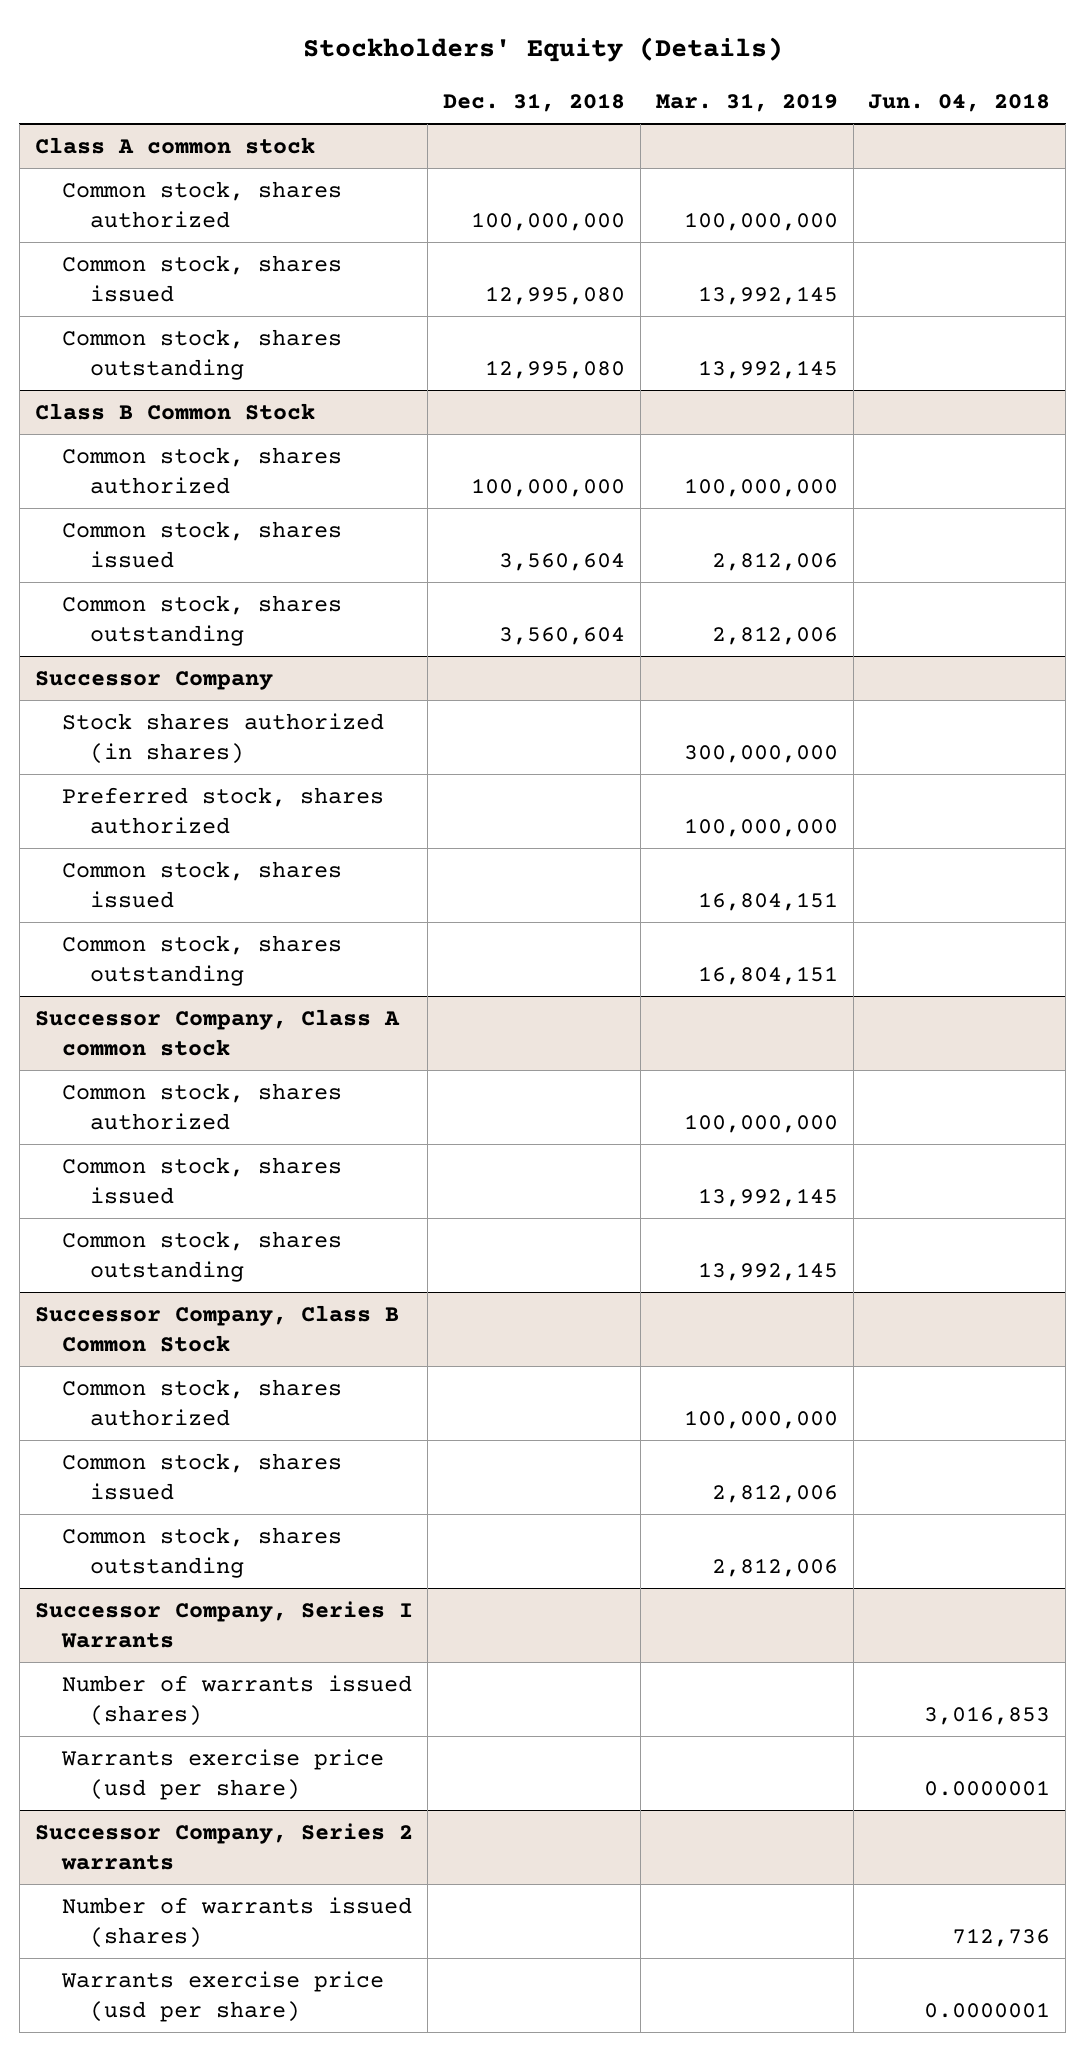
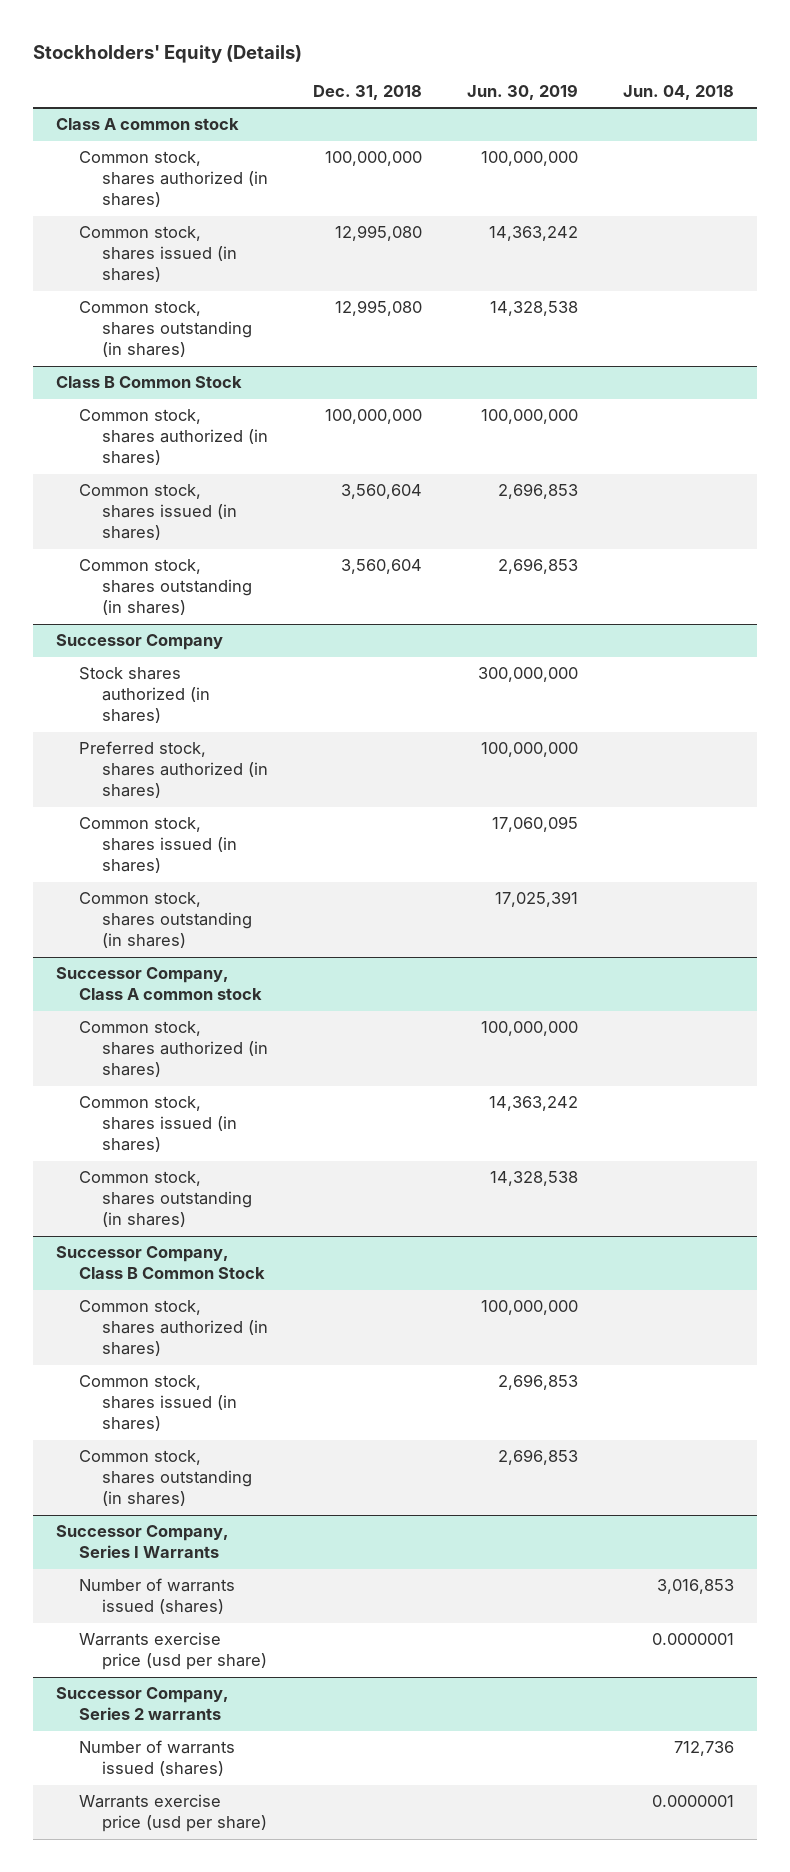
[655,93,838,113] Mar. 31, 2019 -> none
none -> [467,84,579,101] Jun. 30, 2019
[62,180,343,228] Common stock, shares authorized -> [78,151,268,208] Common stock, shares authorized (in shares)
[62,254,343,302] Common stock, shares issued -> [78,226,237,283] Common stock, shares issued (in shares)
[62,328,343,380] Common stock, shares outstanding -> [78,301,252,358] Common stock, shares outstanding (in shares)
[62,446,343,494] Common stock, shares authorized -> [78,409,268,466] Common stock, shares authorized (in shares)
[62,520,343,568] Common stock, shares issued -> [78,484,237,541] Common stock, shares issued (in shares)
[62,594,343,646] Common stock, shares outstanding -> [78,559,252,616] Common stock, shares outstanding (in shares)
[62,786,385,834] Preferred stock, shares authorized -> [78,741,268,799] Preferred stock, shares authorized (in shares)
[62,860,343,908] Common stock, shares issued -> [78,817,237,874] Common stock, shares issued (in shares)
[62,934,343,986] Common stock, shares outstanding -> [78,892,252,949] Common stock, shares outstanding (in shares)
[62,1082,343,1130] Common stock, shares authorized -> [78,1021,268,1078] Common stock, shares authorized (in shares)
[62,1156,343,1204] Common stock, shares issued -> [78,1096,237,1153] Common stock, shares issued (in shares)
[62,1230,343,1282] Common stock, shares outstanding -> [78,1171,252,1228] Common stock, shares outstanding (in shares)
[62,1378,343,1426] Common stock, shares authorized -> [78,1300,268,1357] Common stock, shares authorized (in shares)
[62,1452,343,1500] Common stock, shares issued -> [78,1375,237,1432] Common stock, shares issued (in shares)
[62,1526,343,1578] Common stock, shares outstanding -> [78,1450,252,1507] Common stock, shares outstanding (in shares)

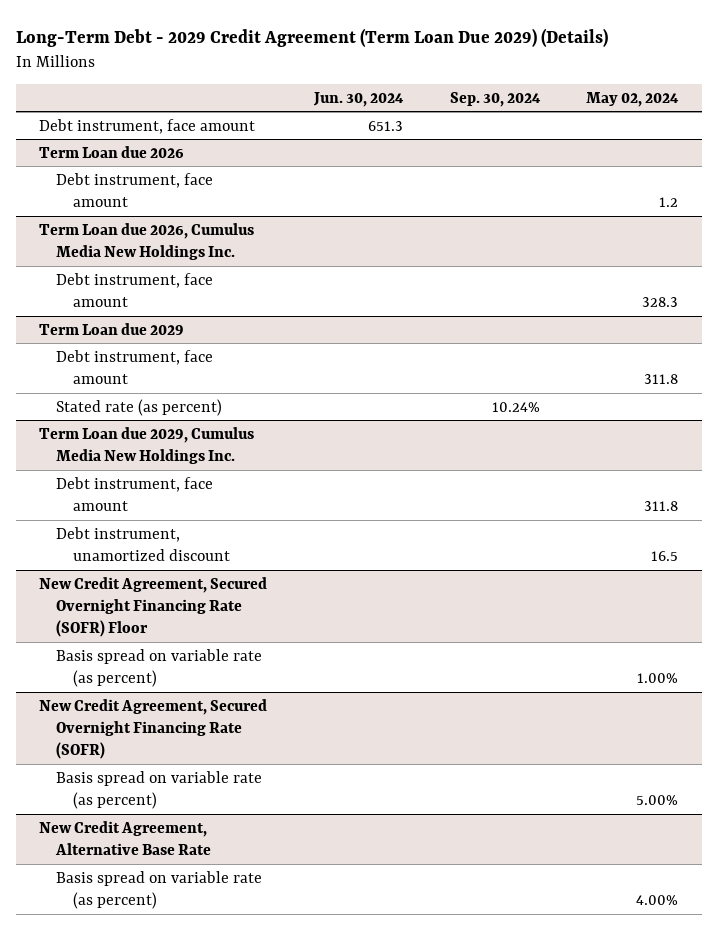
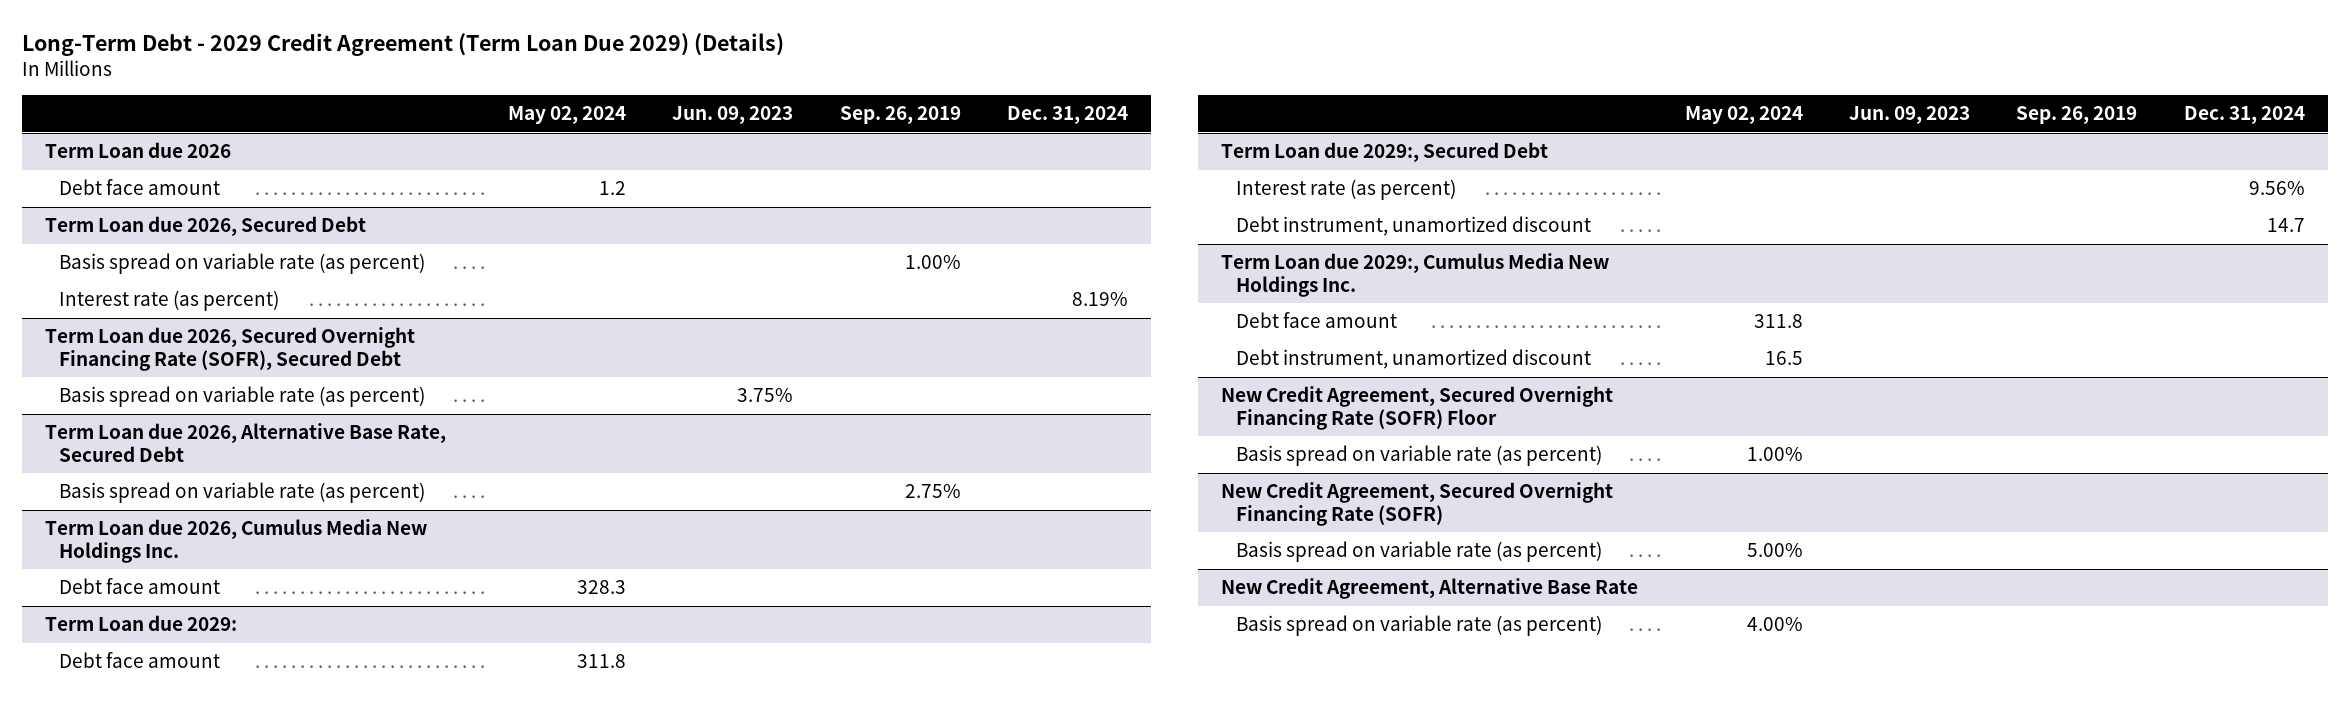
[312,91,404,107] Jun. 30, 2024 -> none
[449,91,541,107] Sep. 30, 2024 -> none
none -> [672,106,794,125] Jun. 09, 2023
none -> [839,106,961,125] Sep. 26, 2019
none -> [1006,106,1128,125] Dec. 31, 2024
[39,118,256,134] Debt instrument, face amount -> none
[56,172,214,207] Debt instrument, face amount -> [59,179,221,196] Debt face amount
none -> [44,216,366,237] Term Loan due 2026, Secured Debt
none -> [59,253,426,275] Basis spread on variable rate (as percent)
none -> [59,290,280,312] Interest rate (as percent)
none -> [44,327,415,371] Term Loan due 2026, Secured Overnight Financing Rate (SOFR), Secured Debt
none -> [59,386,426,408] Basis spread on variable rate (as percent)
none -> [44,423,446,462] Term Loan due 2026, Alternative Base Rate, Secured Debt
none -> [59,482,426,504] Basis spread on variable rate (as percent)
[56,398,223,416] Stated rate (as percent) -> none
[56,272,214,307] Debt instrument, face amount -> [59,578,221,595] Debt face amount
[39,322,185,335] Term Loan due 2029 -> [44,615,237,632] Term Loan due 2029:
[56,349,214,384] Debt instrument, face amount -> [59,652,221,669] Debt face amount
none -> [1221,142,1549,163] Term Loan due 2029:, Secured Debt
none -> [1236,179,1457,201] Interest rate (as percent)
none -> [1236,216,1592,237] Debt instrument, unamortized discount
[39,426,255,464] Term Loan due 2029, Cumulus Media New Holdings Inc. -> [1221,253,1610,297] Term Loan due 2029:, Cumulus Media New Holdings Inc.
[56,476,214,511] Debt instrument, face amount -> [1236,312,1398,329] Debt face amount

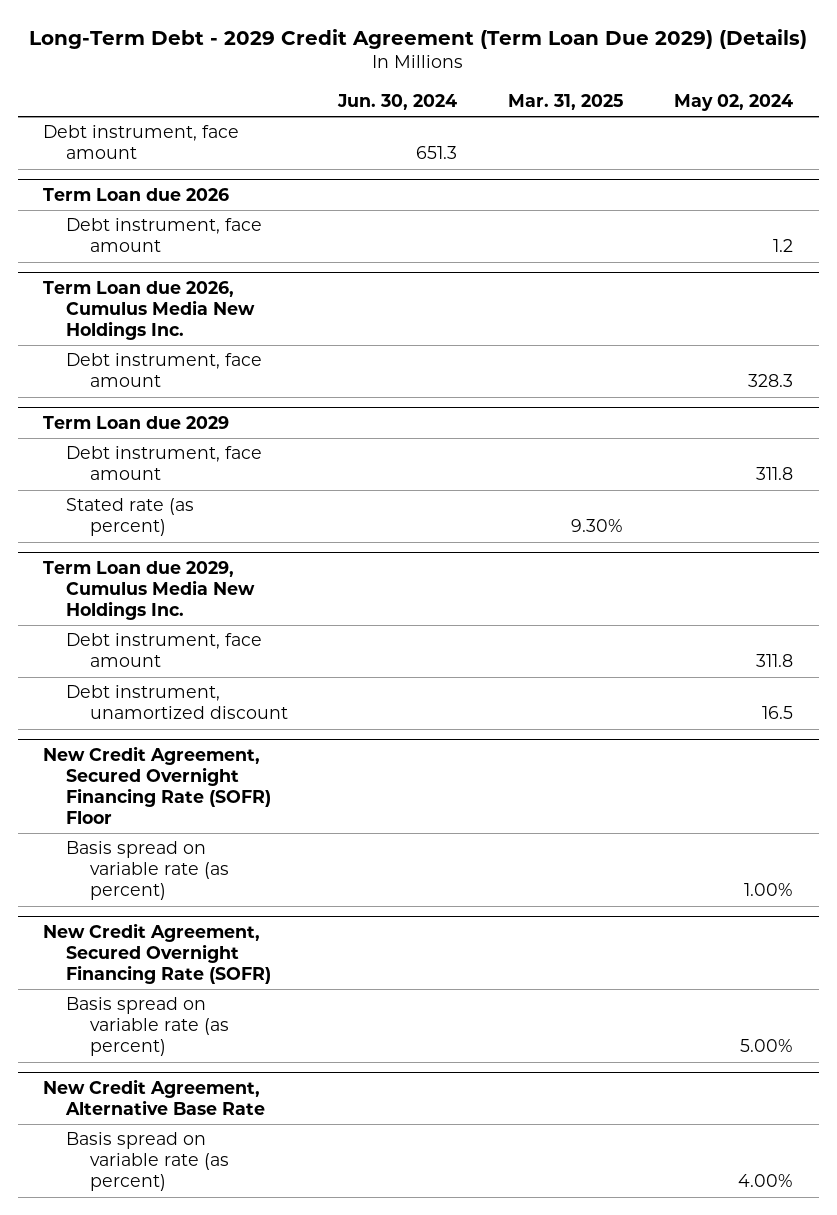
[672,106,794,125] Jun. 09, 2023 -> none
[839,106,961,125] Sep. 26, 2019 -> none
[1006,106,1128,125] Dec. 31, 2024 -> none
none -> [337,94,458,111] Jun. 30, 2024
none -> [508,94,624,111] Mar. 31, 2025
none -> [43,125,240,160] Debt instrument, face amount
[44,216,366,237] Term Loan due 2026, Secured Debt -> none
[59,253,426,275] Basis spread on variable rate (as percent) -> none
[59,290,280,312] Interest rate (as percent) -> none
[44,327,415,371] Term Loan due 2026, Secured Overnight Financing Rate (SOFR), Secured Debt -> none
[59,386,426,408] Basis spread on variable rate (as percent) -> none
[44,423,446,462] Term Loan due 2026, Alternative Base Rate, Secured Debt -> none
[59,482,426,504] Basis spread on variable rate (as percent) -> none
[59,179,221,196] Debt face amount -> [66,218,263,253] Debt instrument, face amount
[1221,142,1549,163] Term Loan due 2029:, Secured Debt -> none
[1236,179,1457,201] Interest rate (as percent) -> none
[1236,216,1592,237] Debt instrument, unamortized discount -> none
[59,578,221,595] Debt face amount -> [66,353,263,388] Debt instrument, face amount
[44,615,237,632] Term Loan due 2029: -> [43,415,230,429] Term Loan due 2029
[59,652,221,669] Debt face amount -> [66,446,263,481] Debt instrument, face amount
none -> [66,498,195,537] Stated rate (as percent)
[1221,253,1610,297] Term Loan due 2029:, Cumulus Media New Holdings Inc. -> [43,560,256,620] Term Loan due 2029, Cumulus Media New Holdings Inc.
[1236,312,1398,329] Debt face amount -> [66,633,263,668] Debt instrument, face amount

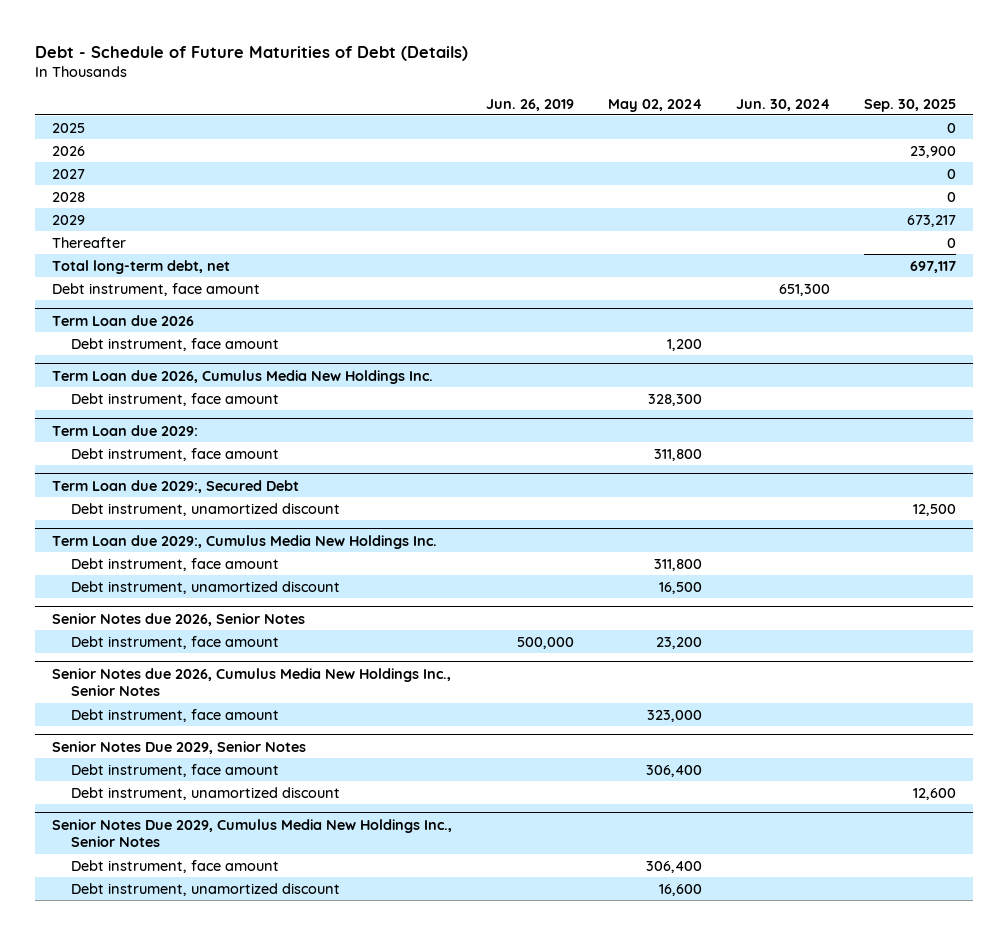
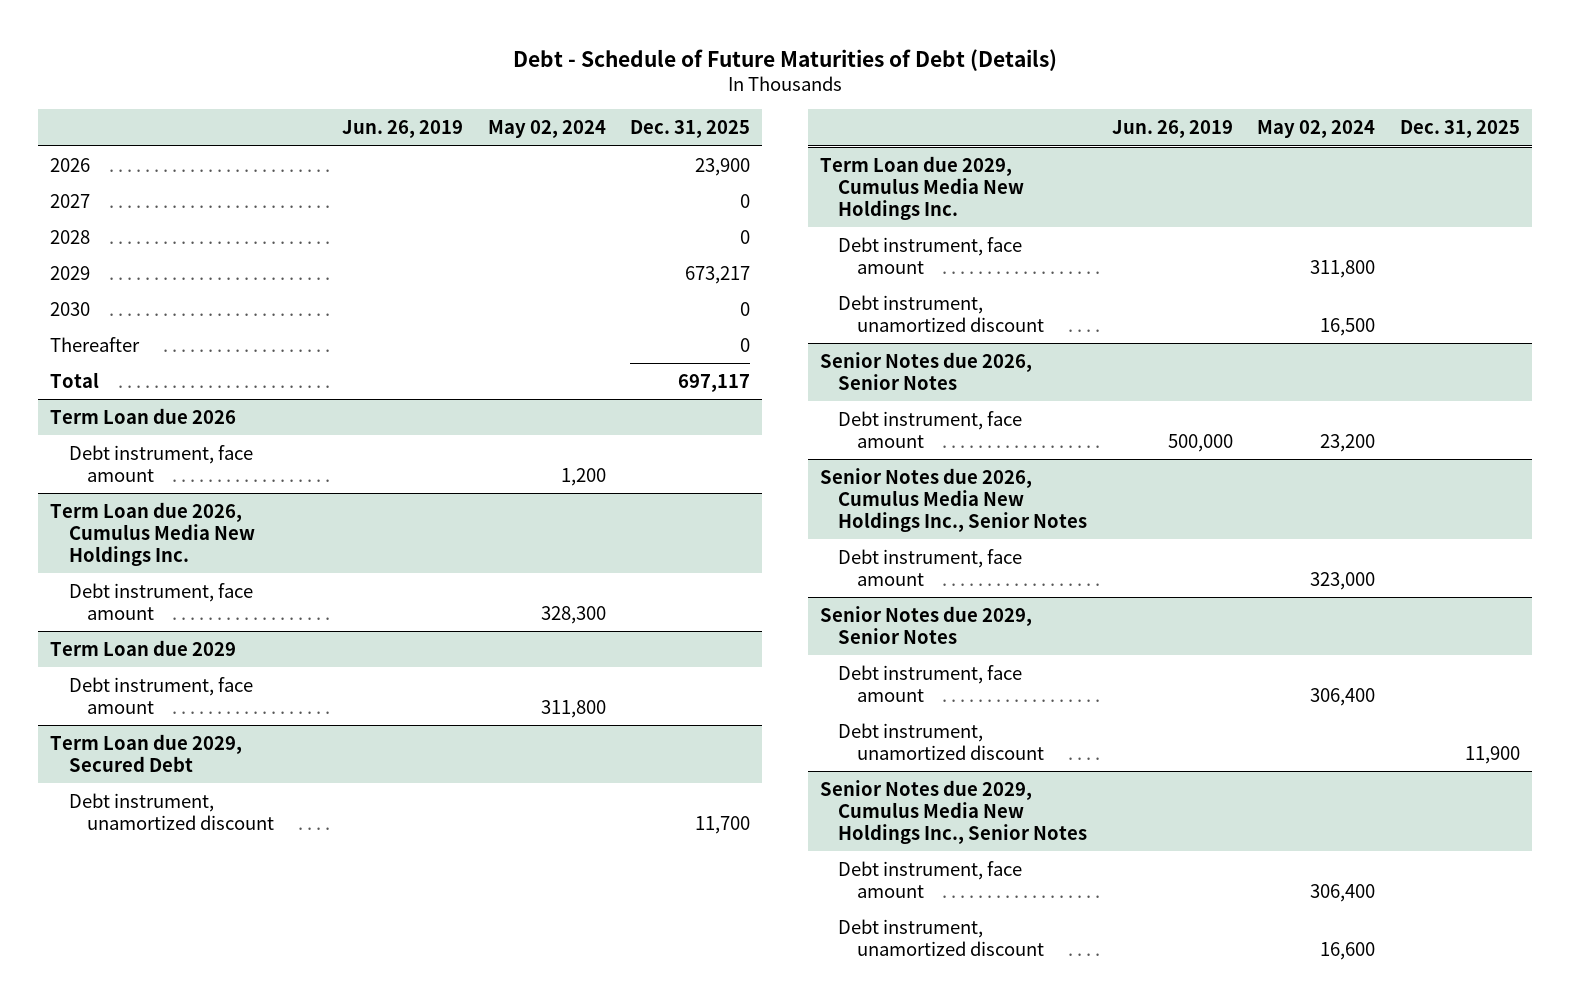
[736,98,831,111] Jun. 30, 2024 -> none
[864,98,957,112] Sep. 30, 2025 -> none
none -> [629,120,750,139] Dec. 31, 2025
[52,122,86,133] 2025 -> none
none -> [50,301,91,316] 2030
[52,282,261,296] Debt instrument, face amount -> none
[52,259,231,274] Total long-term debt, net -> [50,371,100,388] Total
[52,424,199,436] Term Loan due 2029: -> [50,639,237,656] Term Loan due 2029
[52,479,300,493] Term Loan due 2029:, Secured Debt -> [50,733,243,772] Term Loan due 2029, Secured Debt
[52,534,438,549] Term Loan due 2029:, Cumulus Media New Holdings Inc. -> [820,155,1025,221] Term Loan due 2029, Cumulus Media New Holdings Inc.
[52,740,307,754] Senior Notes Due 2029, Senior Notes -> [820,605,1033,644] Senior Notes due 2029, Senior Notes
[52,818,453,848] Senior Notes Due 2029, Cumulus Media New Holdings Inc., Senior Notes -> [820,779,1088,845] Senior Notes due 2029, Cumulus Media New Holdings Inc., Senior Notes

